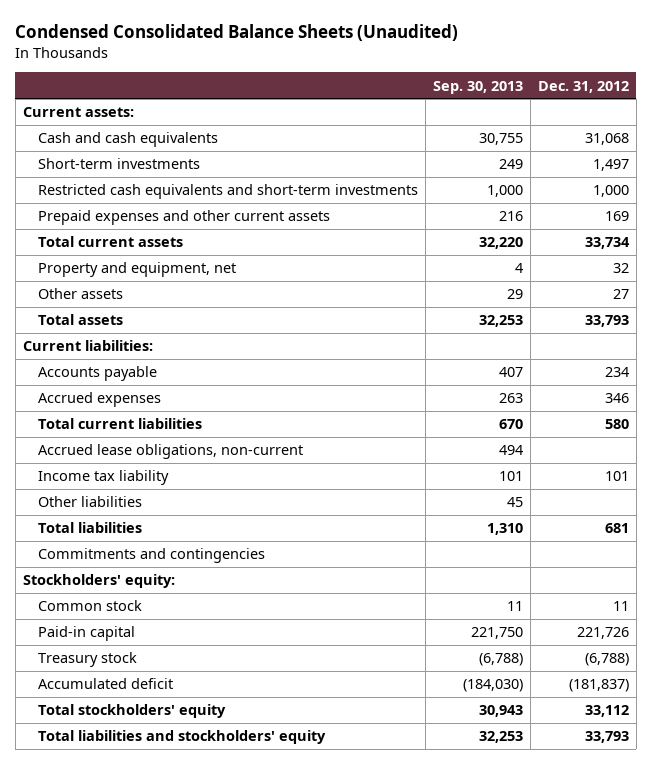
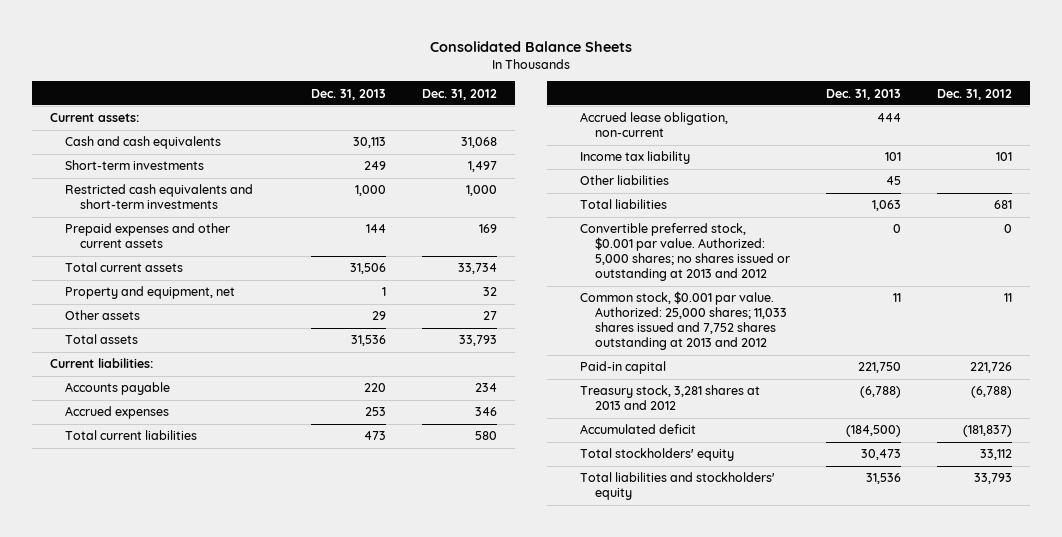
[15,24,459,42] Condensed Consolidated Balance Sheets (Unaudited) -> [429,40,632,52] Consolidated Balance Sheets
[433,80,524,94] Sep. 30, 2013 -> none
none -> [311,88,387,100] Dec. 31, 2013
[38,444,304,460] Accrued lease obligations, non-current -> [579,112,728,138] Accrued lease obligation, non-current
[38,548,266,564] Commitments and contingencies -> none
[22,574,175,589] Stockholders' equity: -> none
none -> [579,223,790,282] Convertible preferred stock, $0.001 par value. Authorized: 5,000 shares; no shares issued or outstanding at 2013 and 2012
[38,600,143,612] Common stock -> [579,291,787,351] Common stock, $0.001 par value. Authorized: 25,000 shares; 11,033 shares issued and 7,752 shares outstanding at 2013 and 2012
[38,652,138,668] Treasury stock -> [579,385,760,411] Treasury stock, 3,281 shares at 2013 and 2012

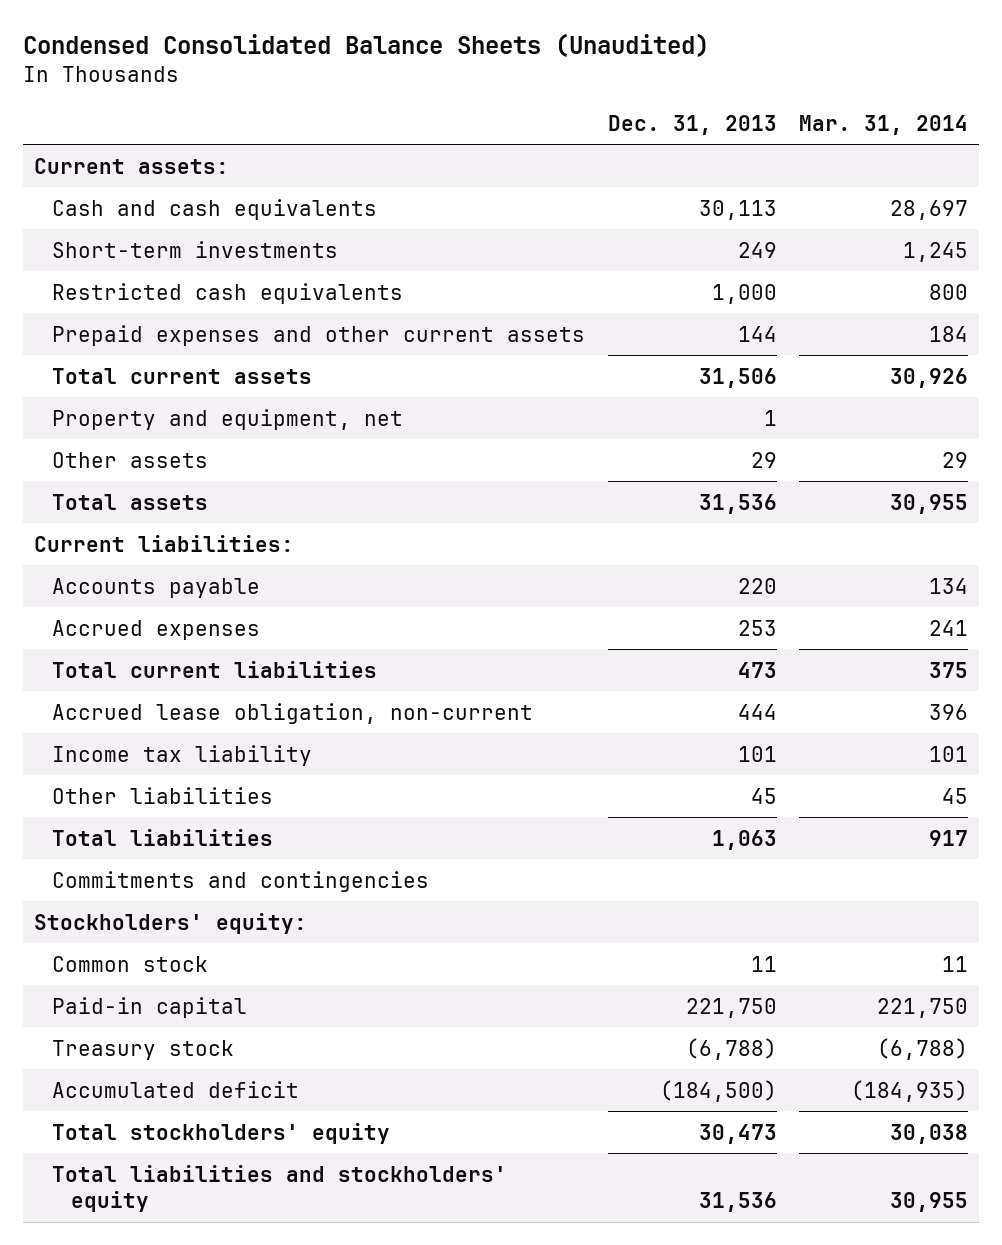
[429,40,632,52] Consolidated Balance Sheets -> [22,33,709,58] Condensed Consolidated Balance Sheets (Unaudited)
[422,88,498,100] Dec. 31, 2012 -> none
none -> [798,114,968,135] Mar. 31, 2014
[65,184,254,210] Restricted cash equivalents and short-term investments -> none
none -> [52,282,404,304] Restricted cash equivalents
[579,223,790,282] Convertible preferred stock, $0.001 par value. Authorized: 5,000 shares; no shares issued or outstanding at 2013 and 2012 -> none
none -> [52,870,430,892] Commitments and contingencies
none -> [33,912,307,934] Stockholders' equity:
[579,291,787,351] Common stock, $0.001 par value. Authorized: 25,000 shares; 11,033 shares issued and 7,752 shares outstanding at 2013 and 2012 -> [52,955,209,972] Common stock
[579,385,760,411] Treasury stock, 3,281 shares at 2013 and 2012 -> [52,1039,235,1060] Treasury stock

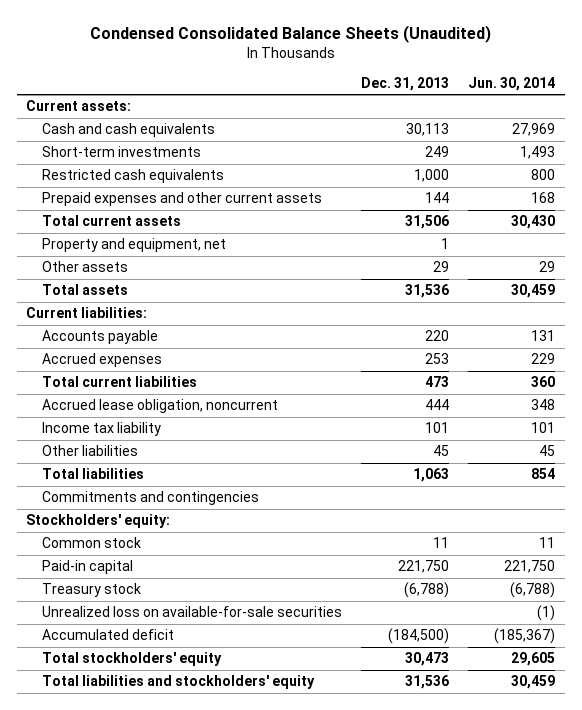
[798,114,968,135] Mar. 31, 2014 -> none
none -> [468,76,556,91] Jun. 30, 2014
[52,702,534,724] Accrued lease obligation, non-current -> [42,399,279,414] Accrued lease obligation, noncurrent
none -> [42,606,343,618] Unrealized loss on available-for-sale securities

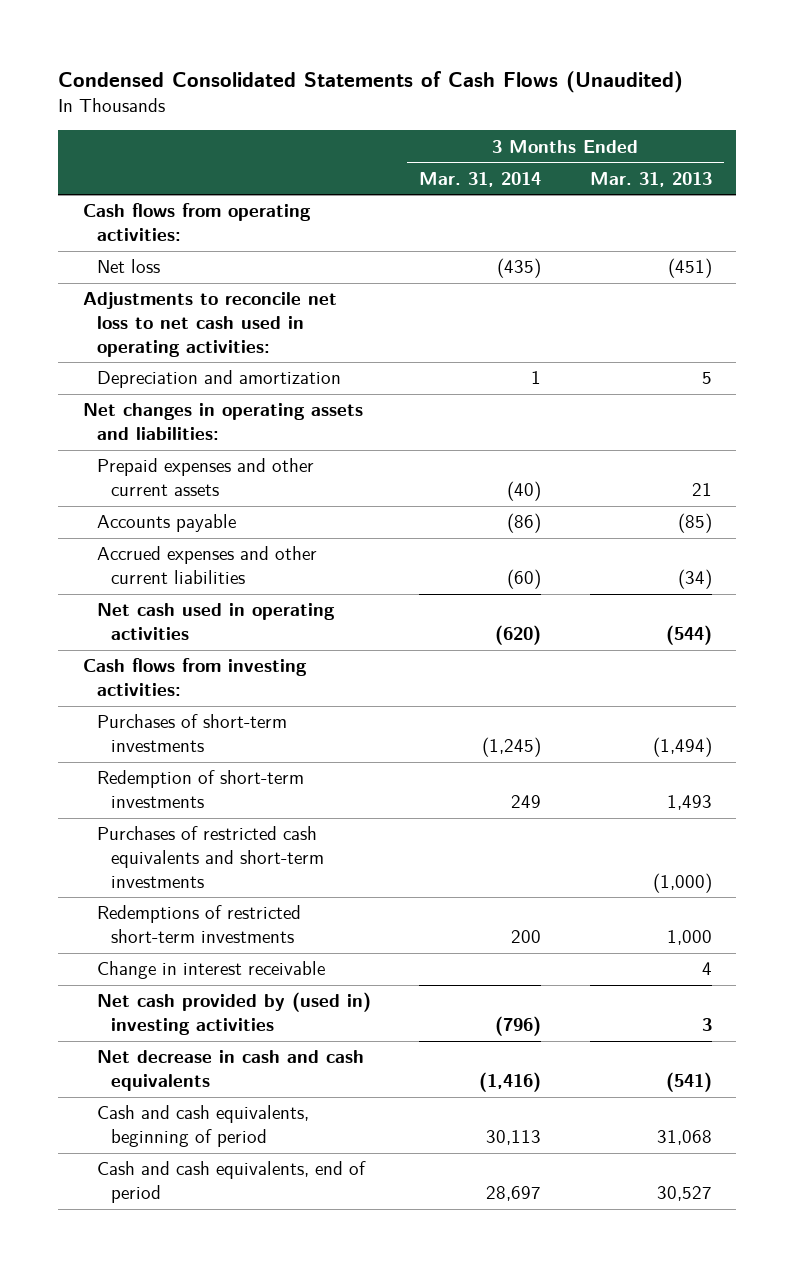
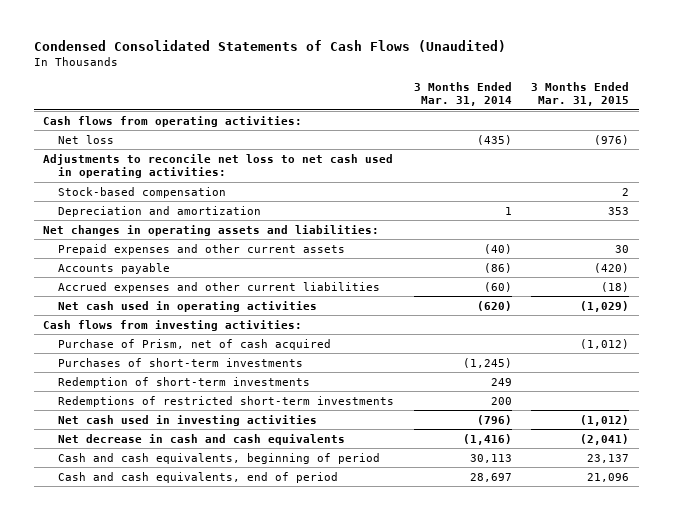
[589,171,712,187] Mar. 31, 2013 -> none
none -> [531,81,630,107] 3 Months Ended Mar. 31, 2015
none -> [58,186,227,198] Stock-based compensation
none -> [58,338,332,350] Purchase of Prism, net of cash acquired
[96,826,324,888] Purchases of restricted cash equivalents and short-term investments -> none
[96,961,325,980] Change in interest receivable -> none
[96,992,371,1036] Net cash provided by (used in) investing activities -> [58,414,318,426] Net cash used in investing activities

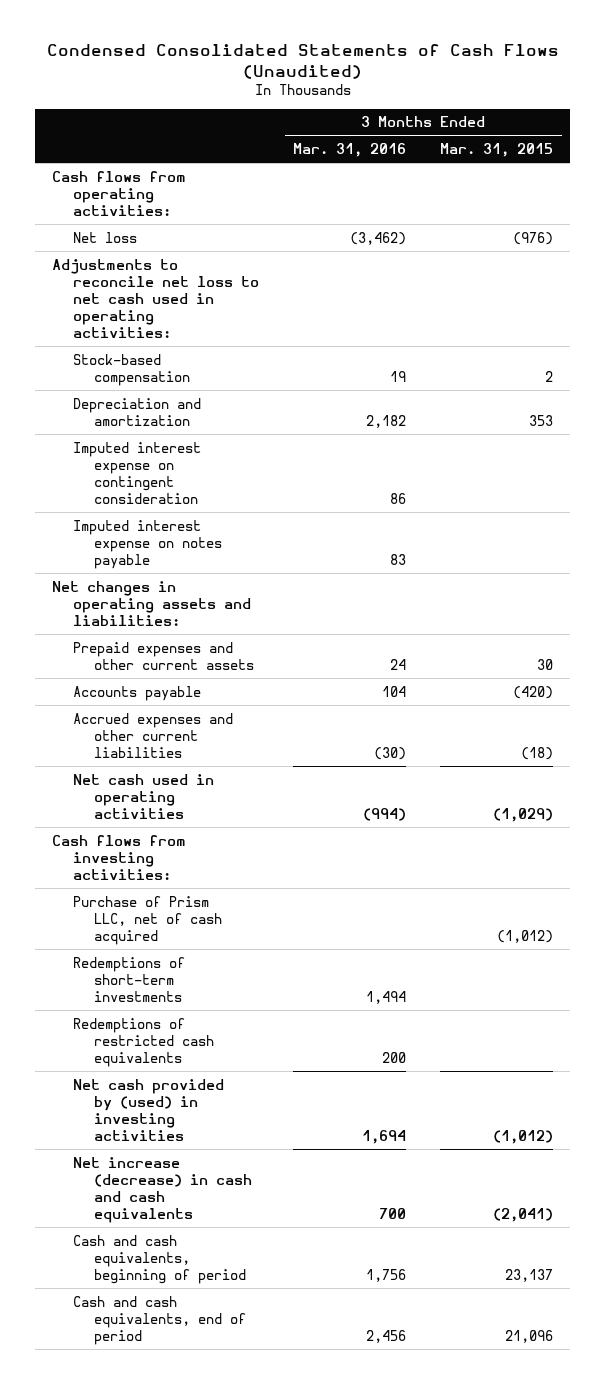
[413,81,512,107] 3 Months Ended Mar. 31, 2014 -> none
none -> [293,143,407,158] Mar. 31, 2016
none -> [73,441,202,505] Imputed interest expense on contingent consideration
none -> [73,519,223,569] Imputed interest expense on notes payable
[58,357,304,367] Purchases of short-term investments -> none
[58,395,395,407] Redemptions of restricted short-term investments -> none
[58,338,332,350] Purchase of Prism, net of cash acquired -> [73,895,223,945] Purchase of Prism LLC, net of cash acquired
[58,376,311,388] Redemption of short-term investments -> [73,956,186,1002] Redemptions of short-term investments
none -> [73,1017,215,1067] Redemptions of restricted cash equivalents
[58,414,318,426] Net cash used in investing activities -> [73,1078,225,1142] Net cash provided by (used) in investing activities
[58,433,346,445] Net decrease in cash and cash equivalents -> [73,1156,253,1224] Net increase (decrease) in cash and cash equivalents

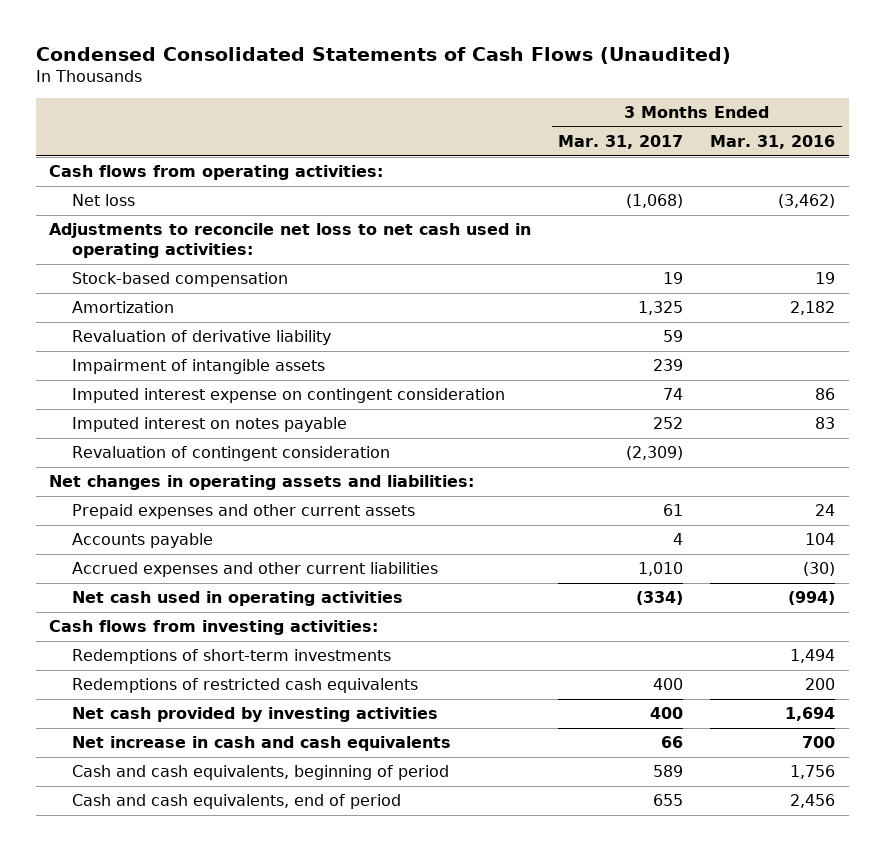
[440,143,554,158] Mar. 31, 2015 -> none
none -> [558,135,684,150] Mar. 31, 2017
[73,397,202,426] Depreciation and amortization -> [71,301,174,314] Amortization
none -> [71,330,331,346] Revaluation of derivative liability
none -> [71,359,325,375] Impairment of intangible assets
[73,519,223,569] Imputed interest expense on notes payable -> [71,417,347,433] Imputed interest on notes payable
none -> [71,446,390,462] Revaluation of contingent consideration
[73,895,223,945] Purchase of Prism LLC, net of cash acquired -> none
[73,1078,225,1142] Net cash provided by (used) in investing activities -> [71,707,438,723] Net cash provided by investing activities
[73,1156,253,1224] Net increase (decrease) in cash and cash equivalents -> [71,736,451,752] Net increase in cash and cash equivalents

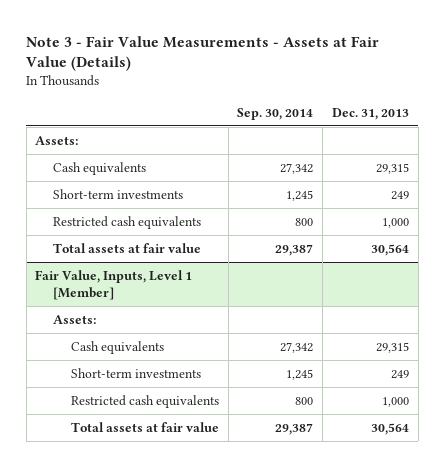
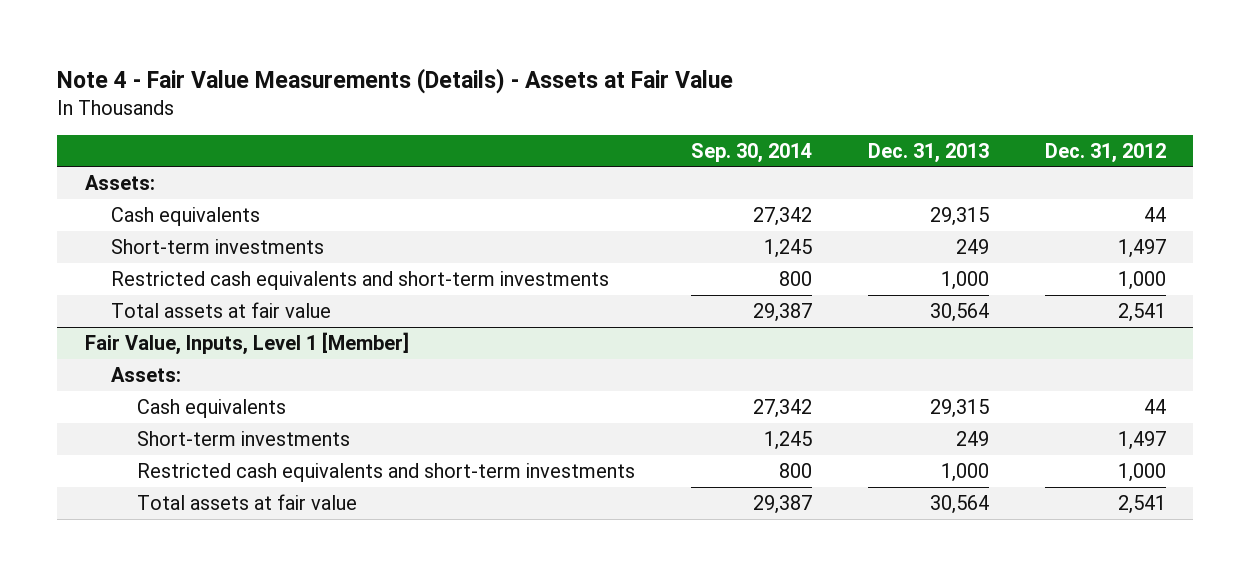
[26,35,380,72] Note 3 - Fair Value Measurements - Assets at Fair Value (Details) -> [57,68,734,95] Note 4 - Fair Value Measurements (Details) - Assets at Fair Value
none -> [1044,142,1166,163] Dec. 31, 2012
[53,215,202,229] Restricted cash equivalents -> [111,270,610,290] Restricted cash equivalents and short-term investments
[70,394,219,408] Restricted cash equivalents -> [137,462,636,482] Restricted cash equivalents and short-term investments

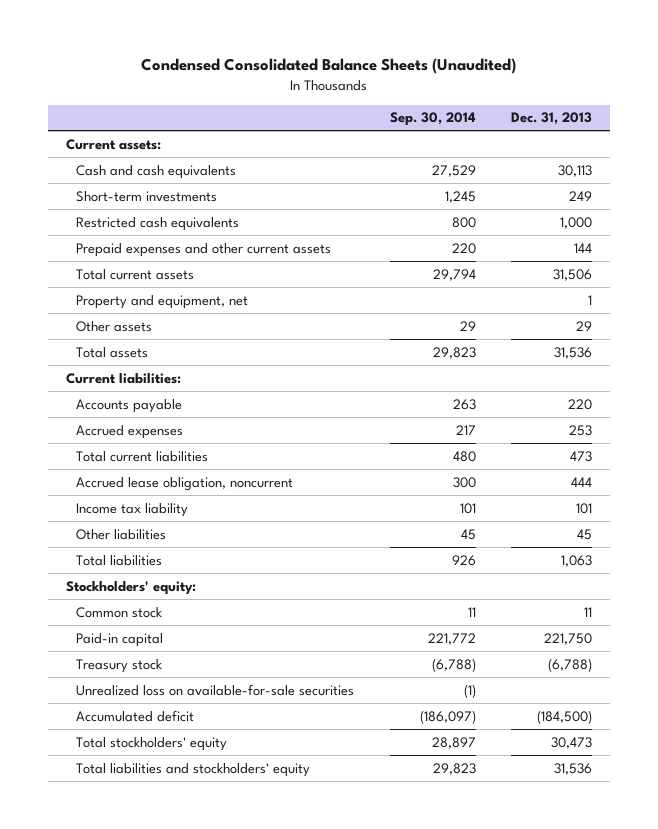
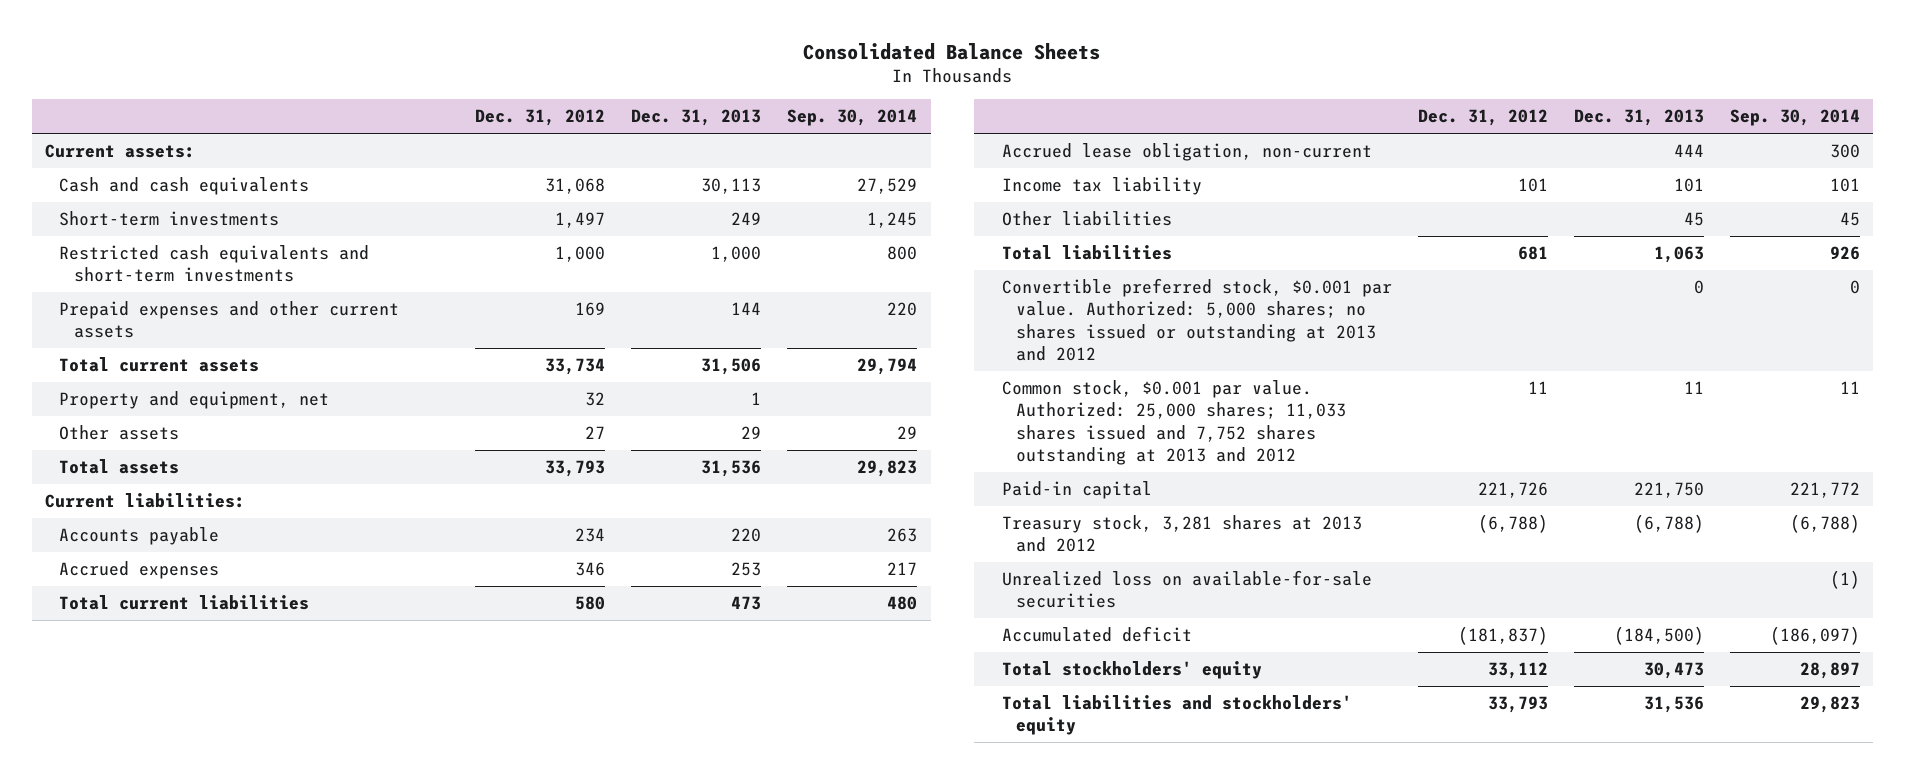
[140,58,516,75] Condensed Consolidated Balance Sheets (Unaudited) -> [803,42,1101,60] Consolidated Balance Sheets
none -> [475,109,606,127] Dec. 31, 2012
[76,216,240,231] Restricted cash equivalents -> none
none -> [59,244,370,283] Restricted cash equivalents and short-term investments
[76,476,294,491] Accrued lease obligation, noncurrent -> [1001,142,1372,161] Accrued lease obligation, non-current
[65,580,196,595] Stockholders' equity: -> none
none -> [1001,277,1392,362] Convertible preferred stock, $0.001 par value. Authorized: 5,000 shares; no shares issued or outstanding at 2013 and 2012
[76,606,163,618] Common stock -> [1001,379,1347,466] Common stock, $0.001 par value. Authorized: 25,000 shares; 11,033 shares issued and 7,752 shares outstanding at 2013 and 2012
[76,658,163,673] Treasury stock -> [1001,514,1362,553] Treasury stock, 3,281 shares at 2013 and 2012

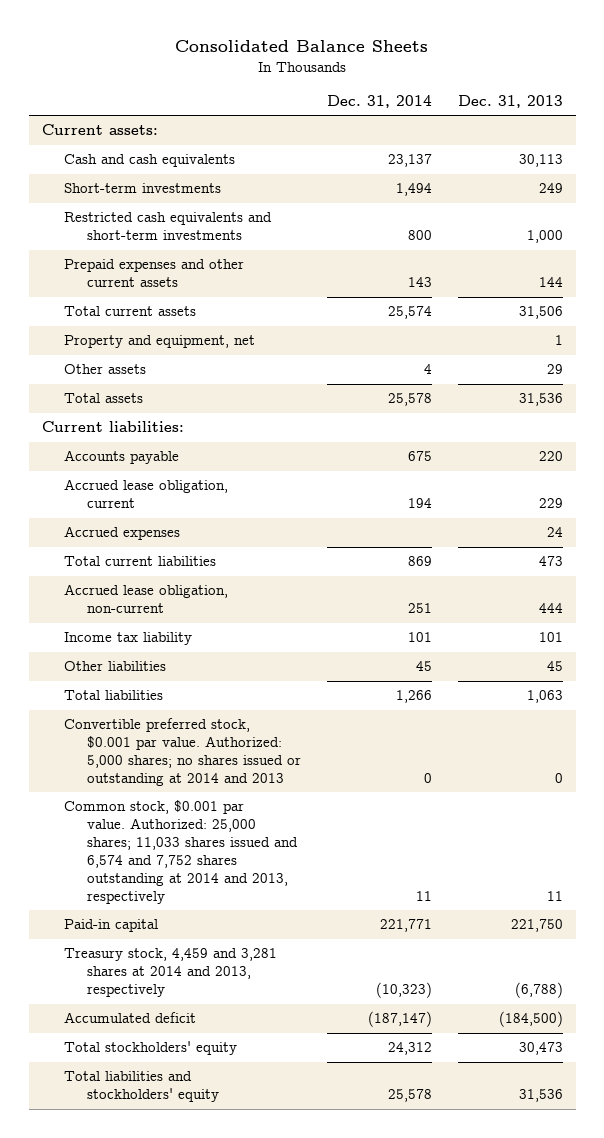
[475,109,606,127] Dec. 31, 2012 -> none
[787,109,918,127] Sep. 30, 2014 -> none
none -> [326,94,432,108] Dec. 31, 2014
none -> [64,479,229,509] Accrued lease obligation, current
[731,561,762,576] 253 -> [546,527,563,538] 24
[1001,277,1392,362] Convertible preferred stock, $0.001 par value. Authorized: 5,000 shares; no shares issued or outstanding at 2013 and 2012 -> [64,718,301,787] Convertible preferred stock, $0.001 par value. Authorized: 5,000 shares; no shares issued or outstanding at 2014 and 2013
[1001,379,1347,466] Common stock, $0.001 par value. Authorized: 25,000 shares; 11,033 shares issued and 7,752 shares outstanding at 2013 and 2012 -> [64,800,298,905] Common stock, $0.001 par value. Authorized: 25,000 shares; 11,033 shares issued and 6,574 and 7,752 shares outstanding at 2014 and 2013, respectively
[1001,569,1372,609] Unrealized loss on available-for-sale securities -> none
[1001,514,1362,553] Treasury stock, 3,281 shares at 2013 and 2012 -> [64,948,278,998] Treasury stock, 4,459 and 3,281 shares at 2014 and 2013, respectively

